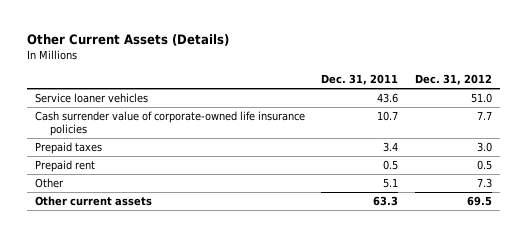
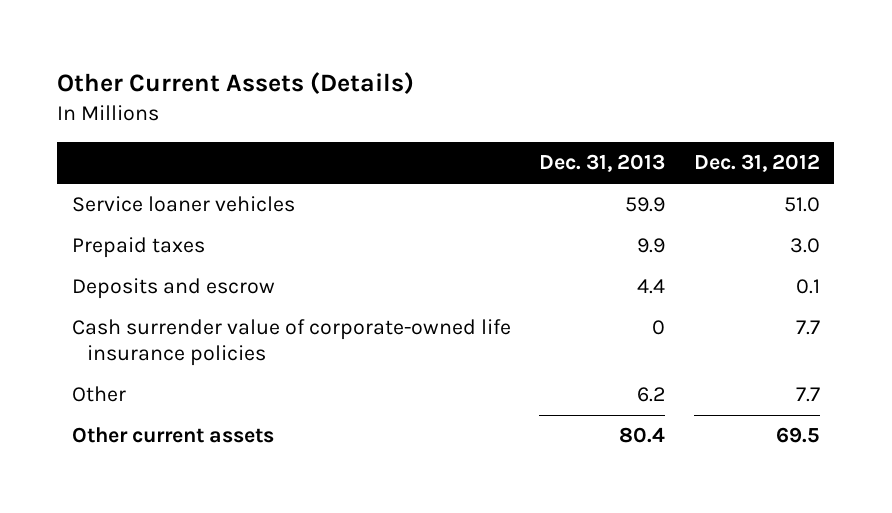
[321,74,399,86] Dec. 31, 2011 -> none
none -> [539,154,666,173] Dec. 31, 2013
[35,160,96,173] Prepaid rent -> none
none -> [71,278,275,300] Deposits and escrow
[35,111,306,137] Cash surrender value of corporate-owned life insurance policies -> [71,319,511,366] Cash surrender value of corporate-owned life insurance policies
[476,178,492,189] 7.3 -> [795,387,820,403] 7.7

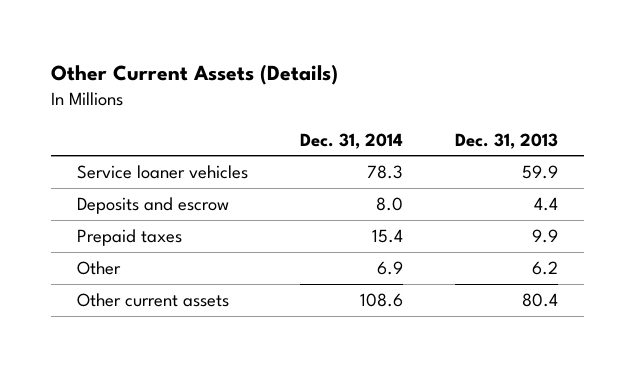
[693,154,820,173] Dec. 31, 2012 -> none
none -> [300,132,404,149] Dec. 31, 2014
[71,319,511,366] Cash surrender value of corporate-owned life insurance policies -> none
[71,237,205,259] Prepaid taxes -> [77,229,183,247] Prepaid taxes

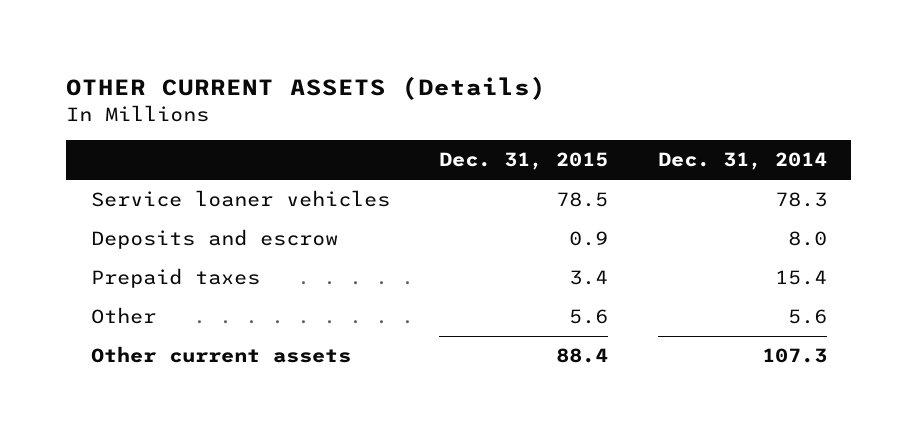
[51,64,339,86] Other Current Assets (Details) -> [65,76,546,101] OTHER CURRENT ASSETS (Details)
[455,132,559,149] Dec. 31, 2013 -> none
none -> [439,152,609,171] Dec. 31, 2015
[377,261,404,276] 6.9 -> [787,309,827,325] 5.6
[360,293,404,308] 108.6 -> [761,348,827,364] 107.3

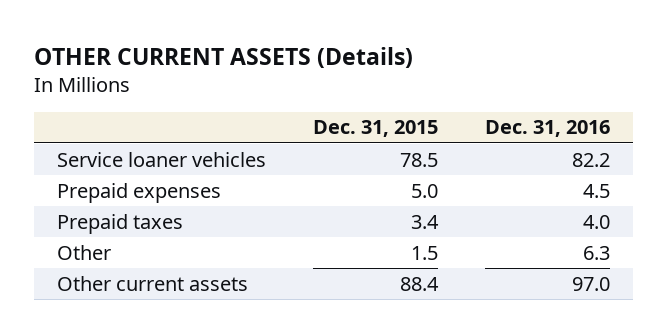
[657,152,827,171] Dec. 31, 2014 -> none
none -> [484,120,610,138] Dec. 31, 2016
[90,229,338,250] Deposits and escrow -> none
none -> [57,182,222,203] Prepaid expenses
[569,309,609,325] 5.6 -> [410,245,438,260] 1.5

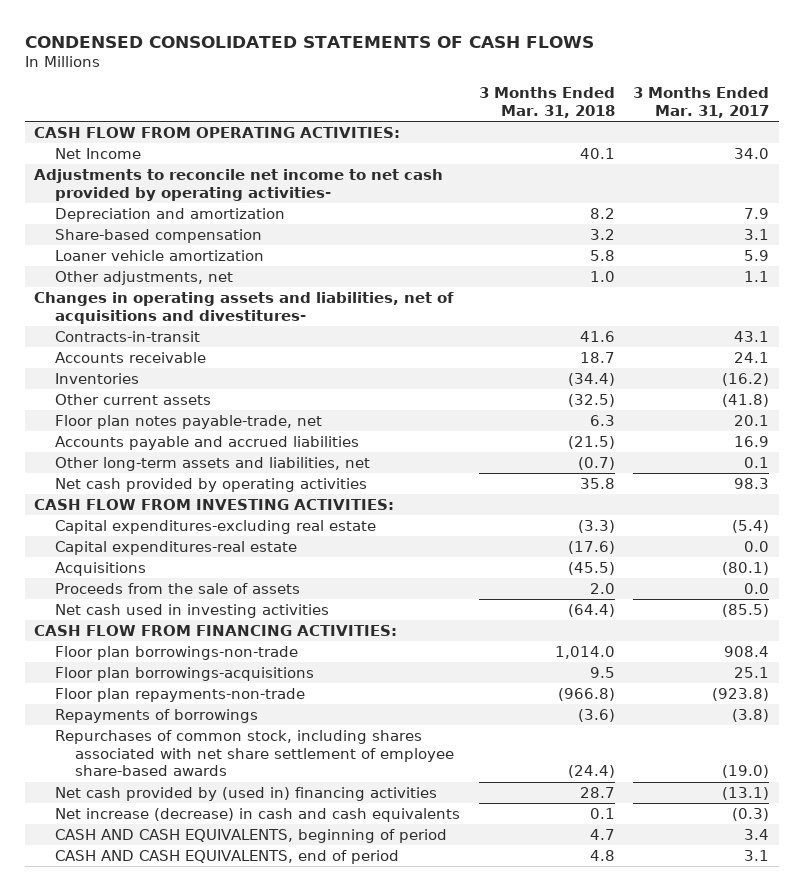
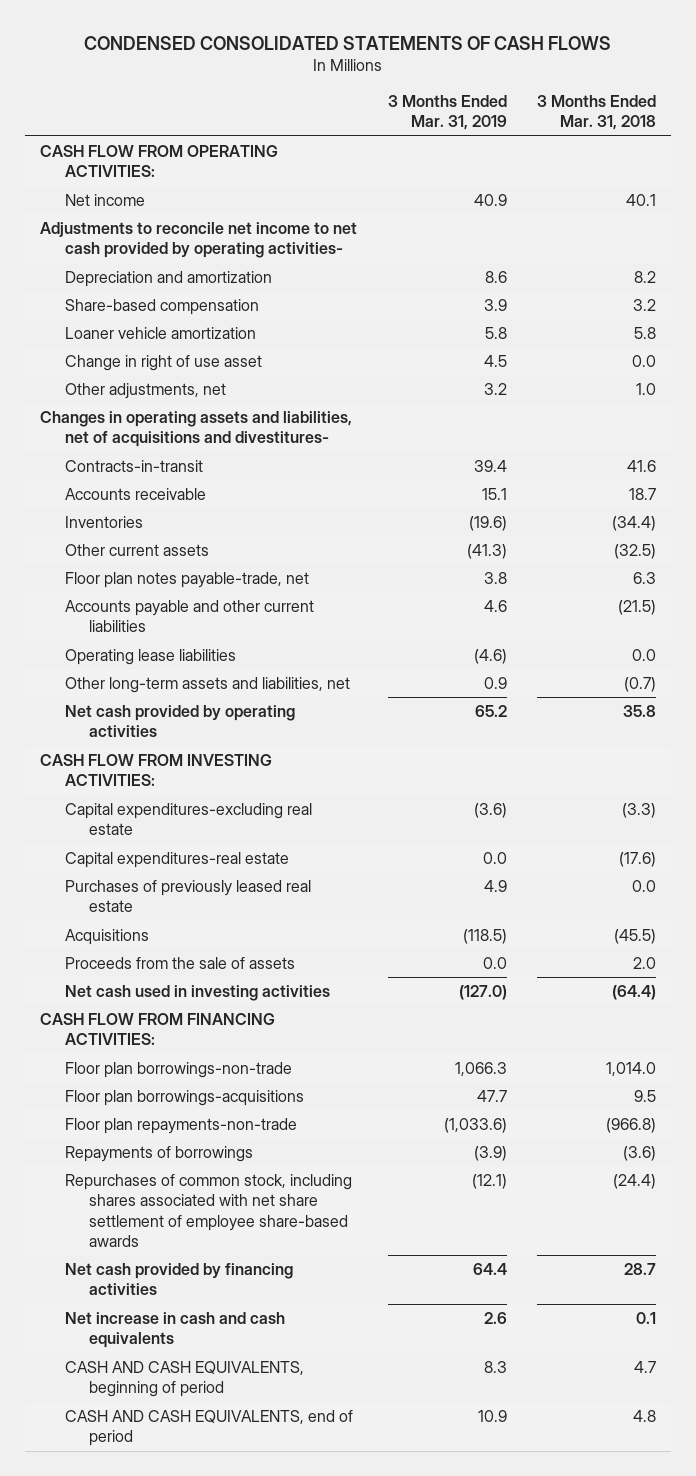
[633,87,770,118] 3 Months Ended Mar. 31, 2017 -> none
none -> [387,94,507,131] 3 Months Ended Mar. 31, 2019
[54,148,141,160] Net Income -> [64,193,145,206] Net income
none -> [64,354,262,371] Change in right of use asset
[54,436,359,451] Accounts payable and accrued liabilities -> [64,599,314,633] Accounts payable and other current liabilities
none -> [64,648,236,665] Operating lease liabilities
none -> [64,879,311,913] Purchases of previously leased real estate
[54,787,437,802] Net cash provided by (used in) financing activities -> [64,1262,293,1296] Net cash provided by financing activities
[54,808,460,823] Net increase (decrease) in cash and cash equivalents -> [64,1311,285,1349] Net increase in cash and cash equivalents

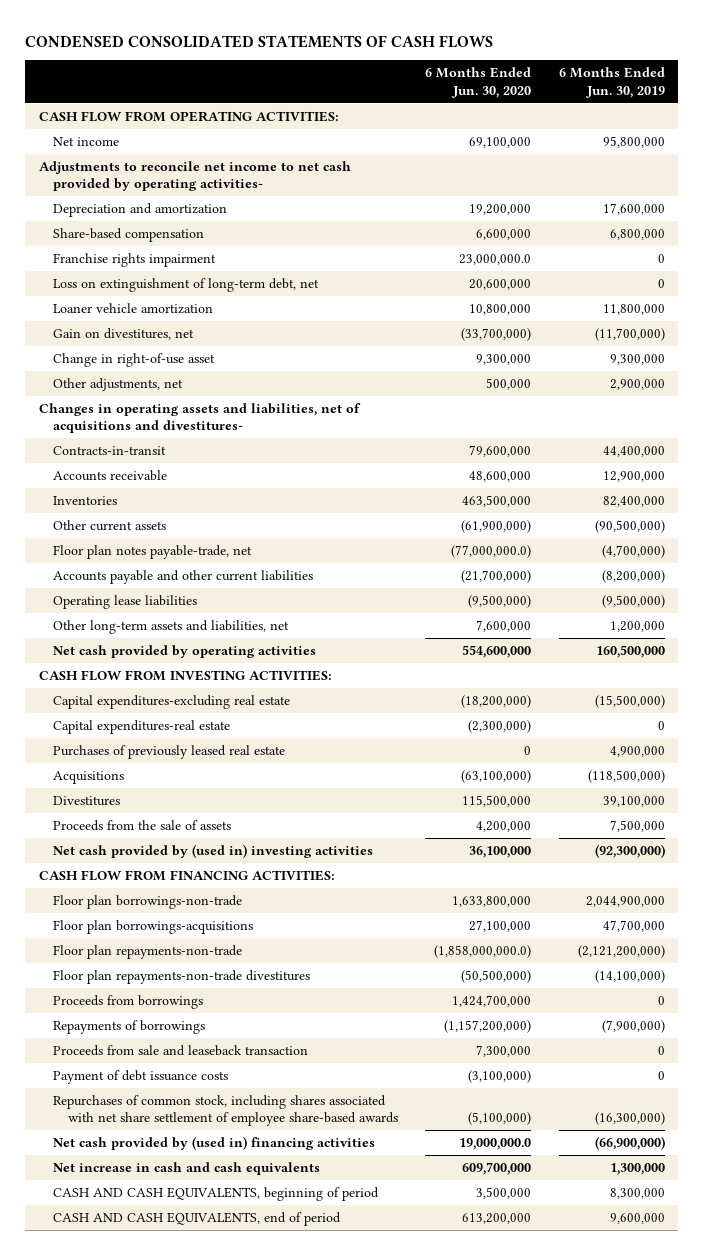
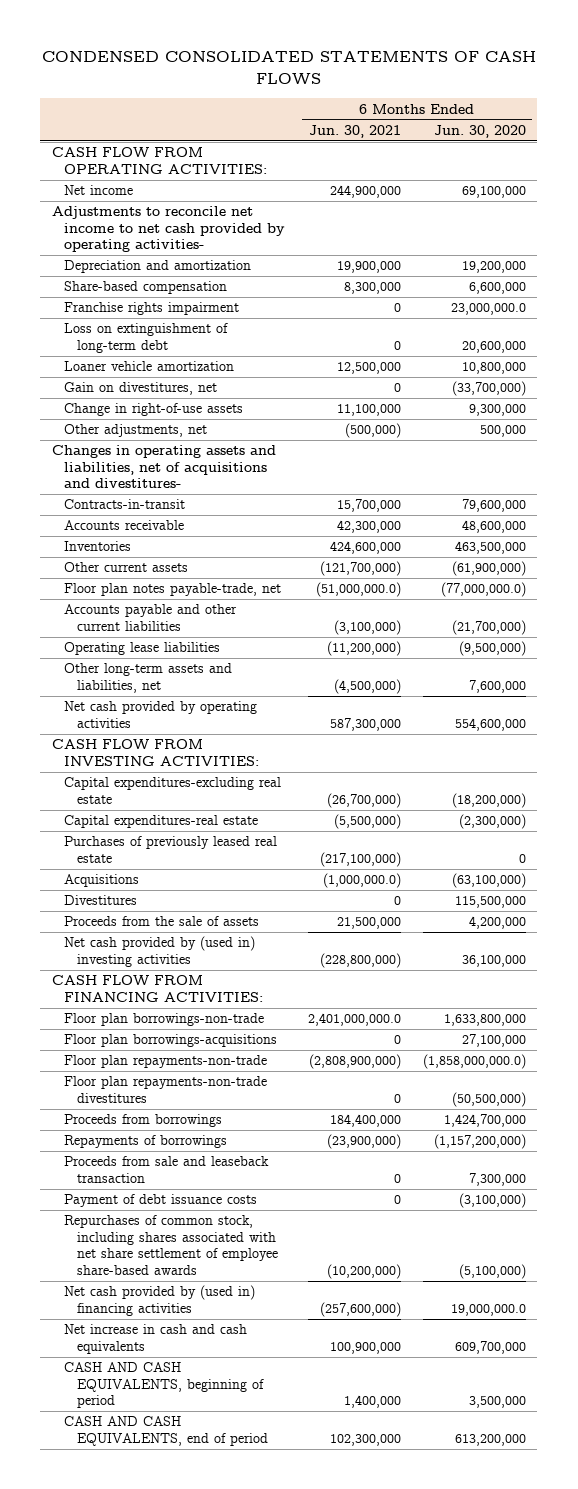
[558,67,665,98] 6 Months Ended Jun. 30, 2019 -> none
none -> [308,124,401,138] Jun. 30, 2021
[53,277,320,292] Loss on extinguishment of long-term debt, net -> [64,323,229,353] Loss on extinguishment of long-term debt
[53,352,216,367] Change in right-of-use asset -> [64,403,244,417] Change in right-of-use assets

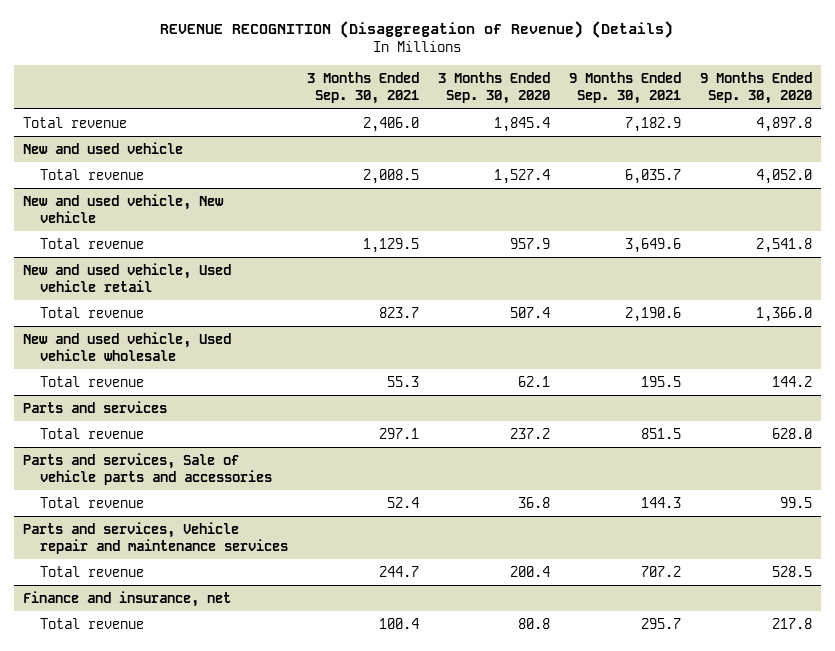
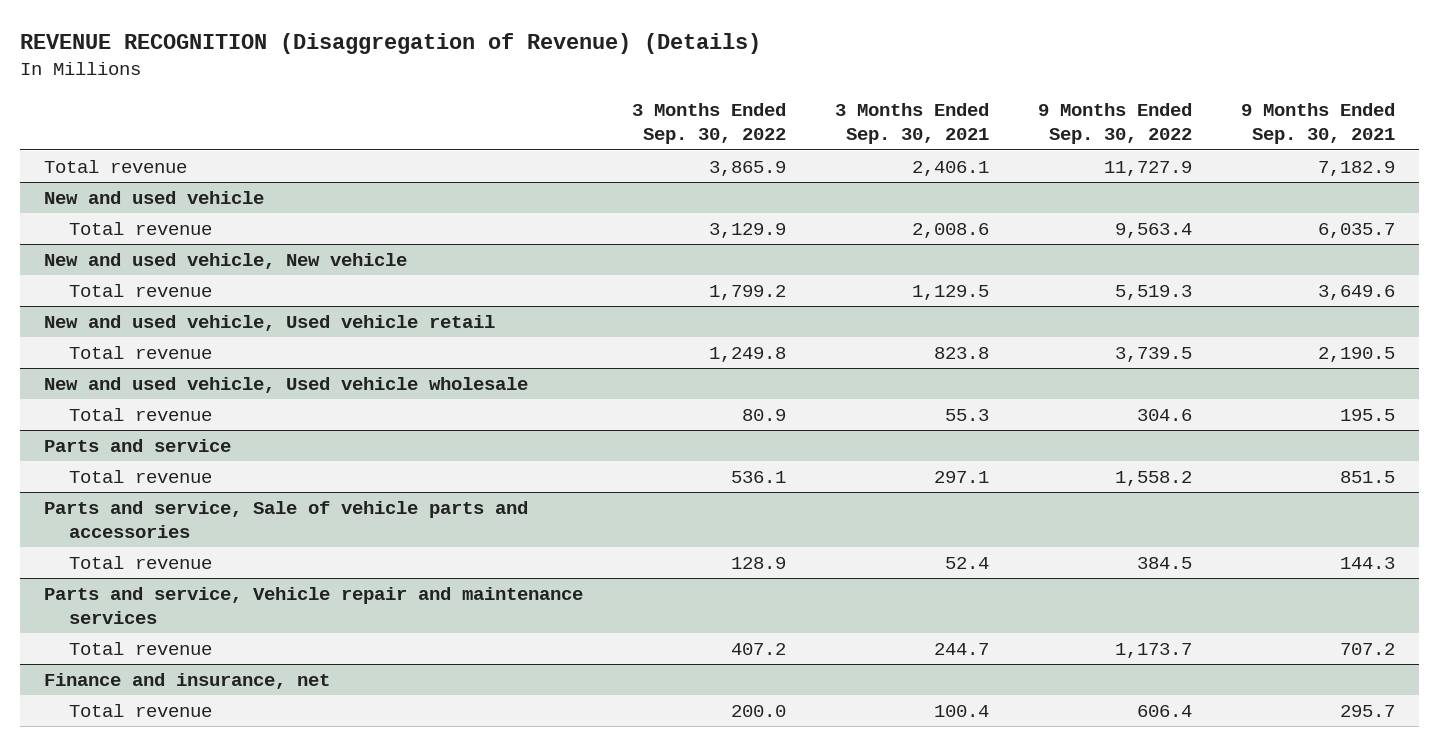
[437,72,550,105] 3 Months Ended Sep. 30, 2020 -> none
[699,72,812,105] 9 Months Ended Sep. 30, 2020 -> none
none -> [631,103,786,145] 3 Months Ended Sep. 30, 2022
none -> [1037,103,1192,145] 9 Months Ended Sep. 30, 2022
[362,116,419,132] 2,406.0 -> [911,160,989,176] 2,406.1
[362,168,419,184] 2,008.5 -> [911,222,989,238] 2,008.6
[378,306,419,318] 823.7 -> [933,346,989,359] 823.8
[624,306,681,322] 2,190.6 -> [1317,346,1395,362] 2,190.5
[23,400,168,413] Parts and services -> [43,438,231,452] Parts and service
[23,452,272,485] Parts and services, Sale of vehicle parts and accessories -> [43,500,528,539] Parts and service, Sale of vehicle parts and accessories
[23,521,288,554] Parts and services, Vehicle repair and maintenance services -> [43,586,583,625] Parts and service, Vehicle repair and maintenance services

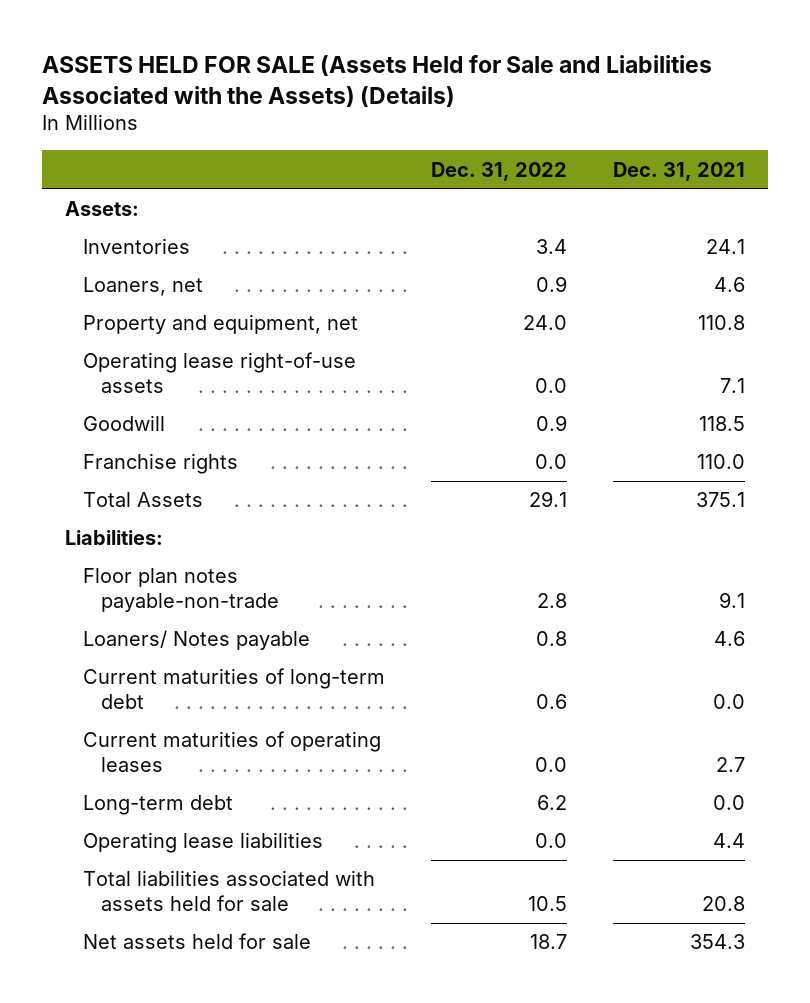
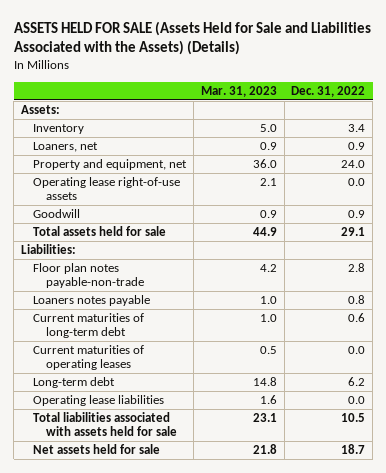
[613,161,746,181] Dec. 31, 2021 -> none
none -> [200,85,277,97] Mar. 31, 2023
[82,238,190,255] Inventories -> [33,123,85,134] Inventory
[82,453,238,475] Franchise rights -> none
[82,492,203,508] Total Assets -> [33,225,167,236] Total assets held for sale
[82,630,310,651] Loaners/ Notes payable -> [33,294,151,306] Loaners notes payable

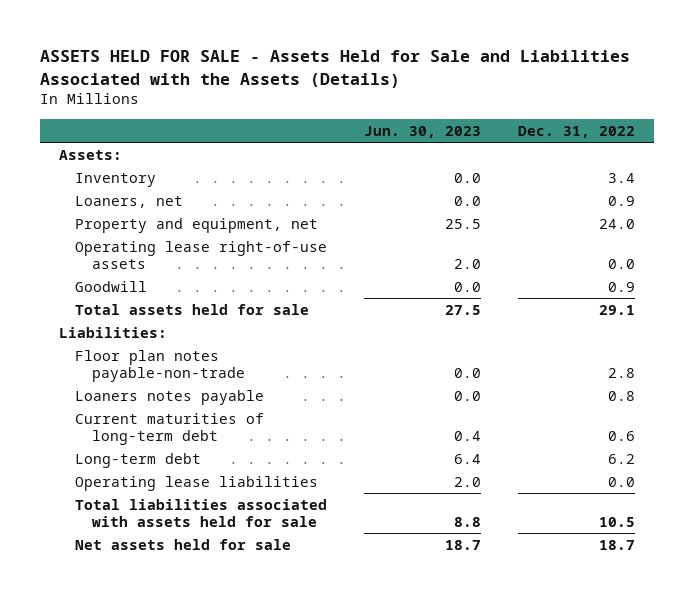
[13,21,371,56] ASSETS HELD FOR SALE (Assets Held for Sale and Liabilities Associated with the Assets) (Details) -> [40,50,631,88] ASSETS HELD FOR SALE - Assets Held for Sale and Liabilities Associated with the Assets (Details)
[200,85,277,97] Mar. 31, 2023 -> none
none -> [364,125,482,138] Jun. 30, 2023
[33,344,145,371] Current maturities of operating leases -> none

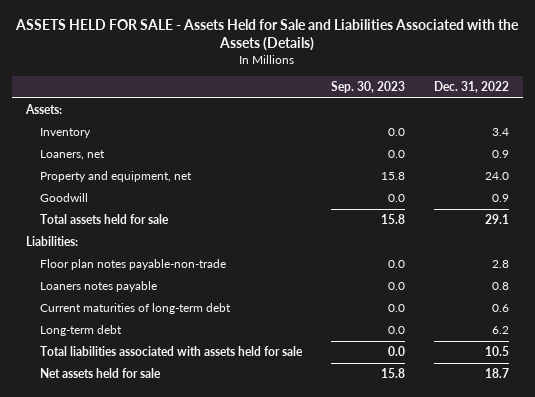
[364,125,482,138] Jun. 30, 2023 -> none
none -> [331,81,406,94] Sep. 30, 2023
[75,240,328,269] Operating lease right-of-use assets -> none
[75,475,319,491] Operating lease liabilities -> none

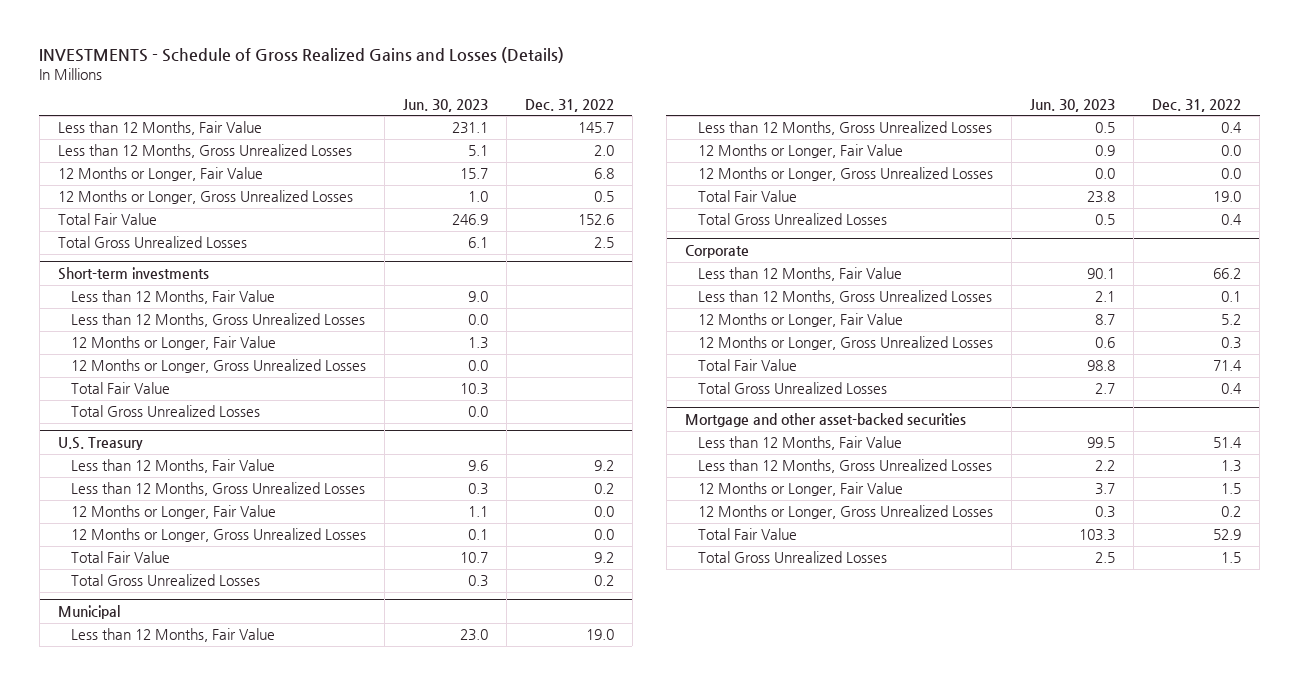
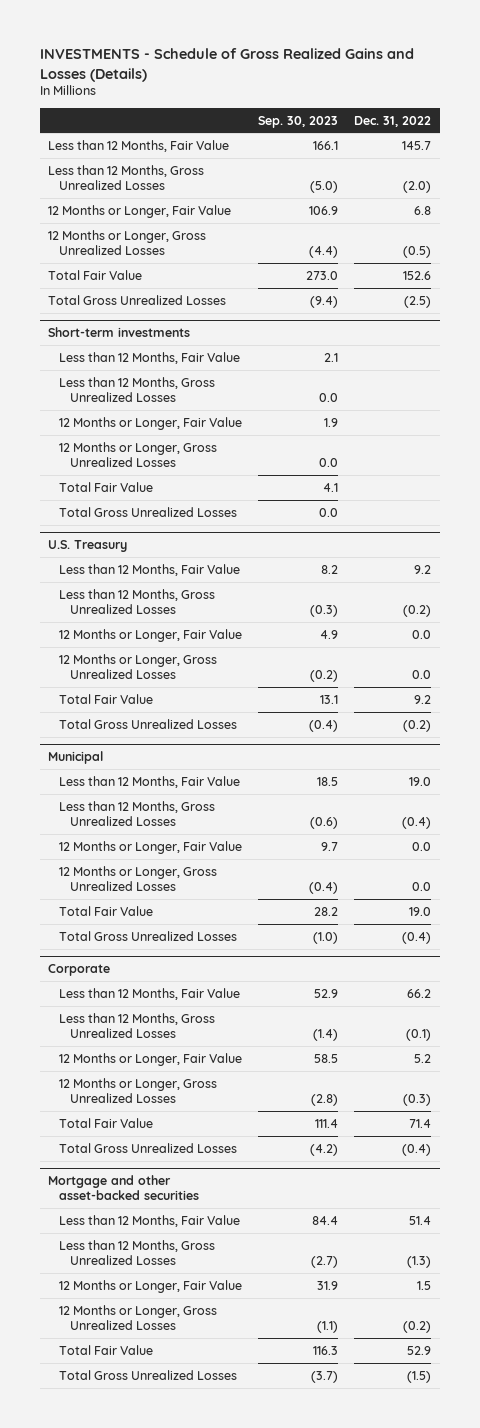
[402,98,488,112] Jun. 30, 2023 -> none
none -> [258,115,339,128] Sep. 30, 2023
[593,145,614,157] 2.0 -> [403,180,432,193] (2.0)
[593,191,614,203] 0.5 -> [403,245,432,258] (0.5)
[593,237,614,249] 2.5 -> [404,295,432,308] (2.5)
[593,483,614,495] 0.2 -> [403,604,432,617] (0.2)
[593,575,614,587] 0.2 -> [403,719,432,732] (0.2)
[1221,122,1243,134] 0.4 -> [402,816,432,829] (0.4)
[1221,214,1243,226] 0.4 -> [402,931,432,944] (0.4)
[1221,291,1242,303] 0.1 -> [406,1028,432,1041] (0.1)
[1221,337,1242,350] 0.3 -> [403,1093,432,1106] (0.3)
[1221,383,1243,395] 0.4 -> [402,1143,432,1156] (0.4)
[1221,460,1242,473] 1.3 -> [407,1255,432,1268] (1.3)
[1221,506,1242,518] 0.2 -> [403,1320,432,1333] (0.2)
[1221,552,1242,564] 1.5 -> [407,1370,432,1383] (1.5)

